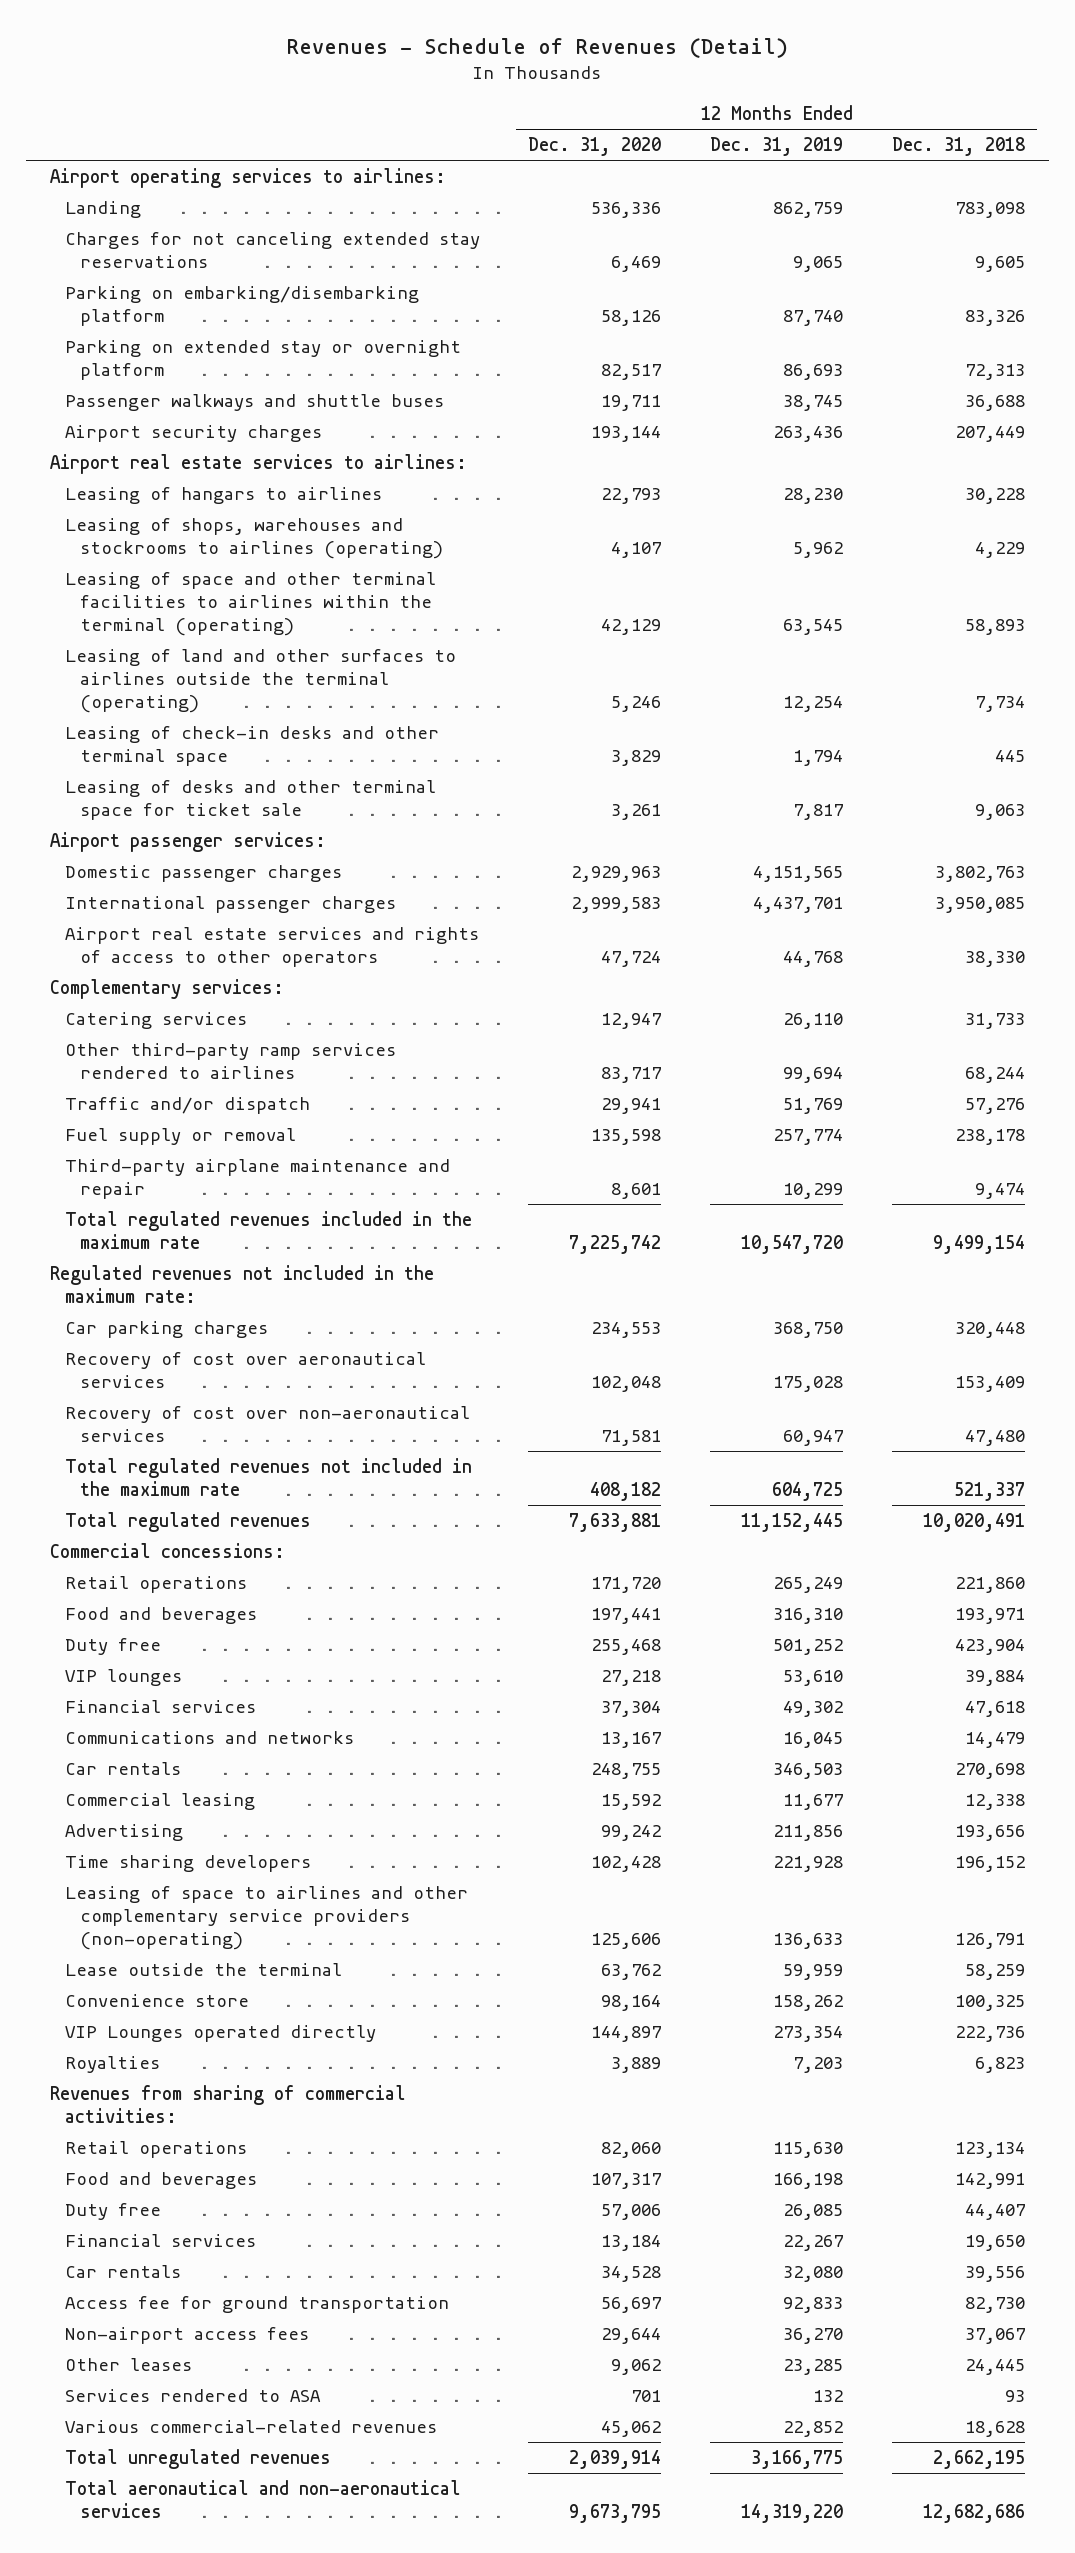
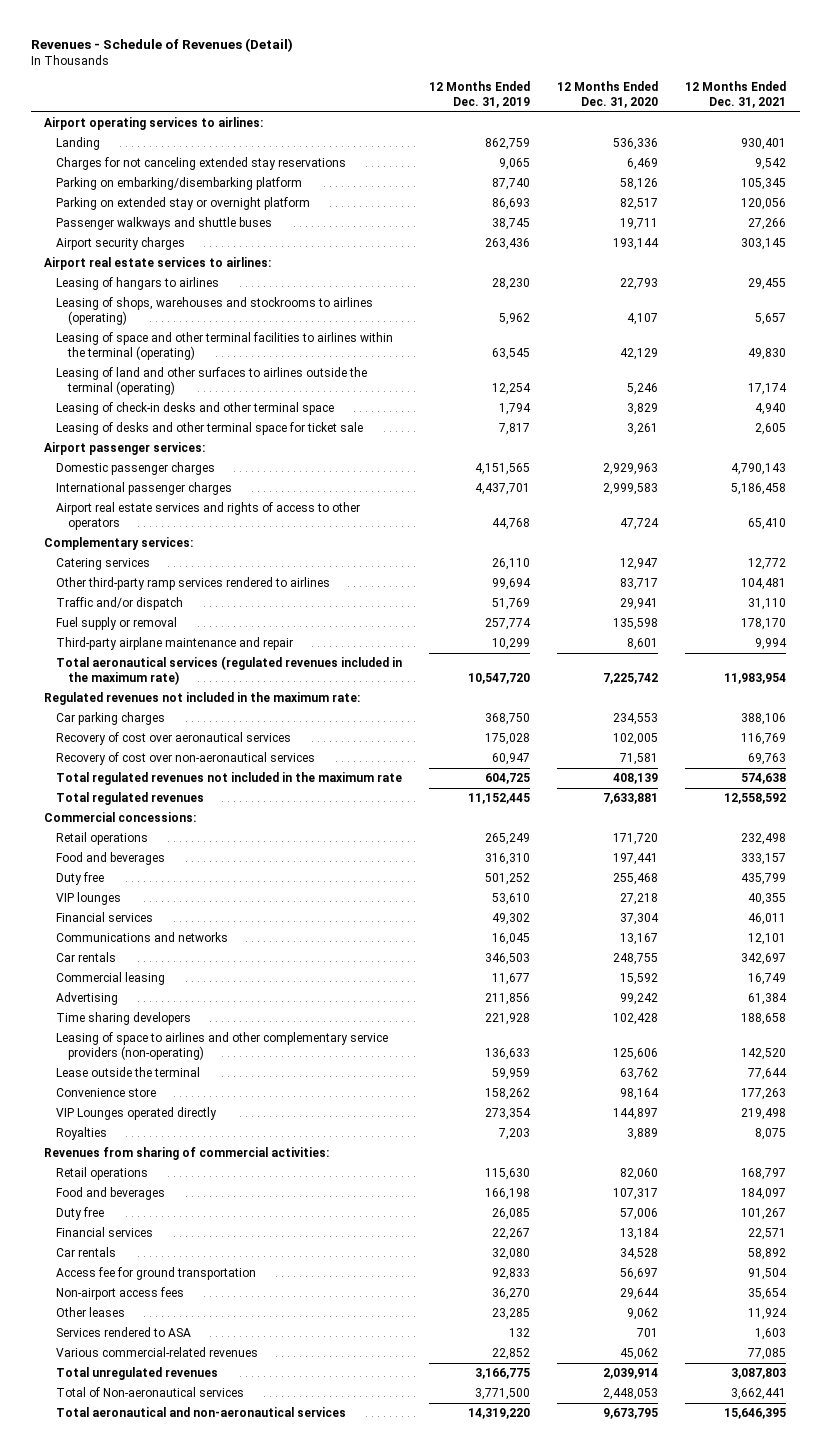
[891,137,1025,157] Dec. 31, 2018 -> none
none -> [685,80,787,108] 12 Months Ended Dec. 31, 2021
[64,1211,472,1250] Total regulated revenues included in the maximum rate -> [56,656,403,686] Total aeronautical services (regulated revenues included in the maximum rate)
[591,1376,662,1393] 102,048 -> [613,733,659,746] 102,005
[590,1482,662,1502] 408,182 -> [613,773,659,785] 408,139
none -> [56,1387,245,1398] Total of Non-aeronautical services

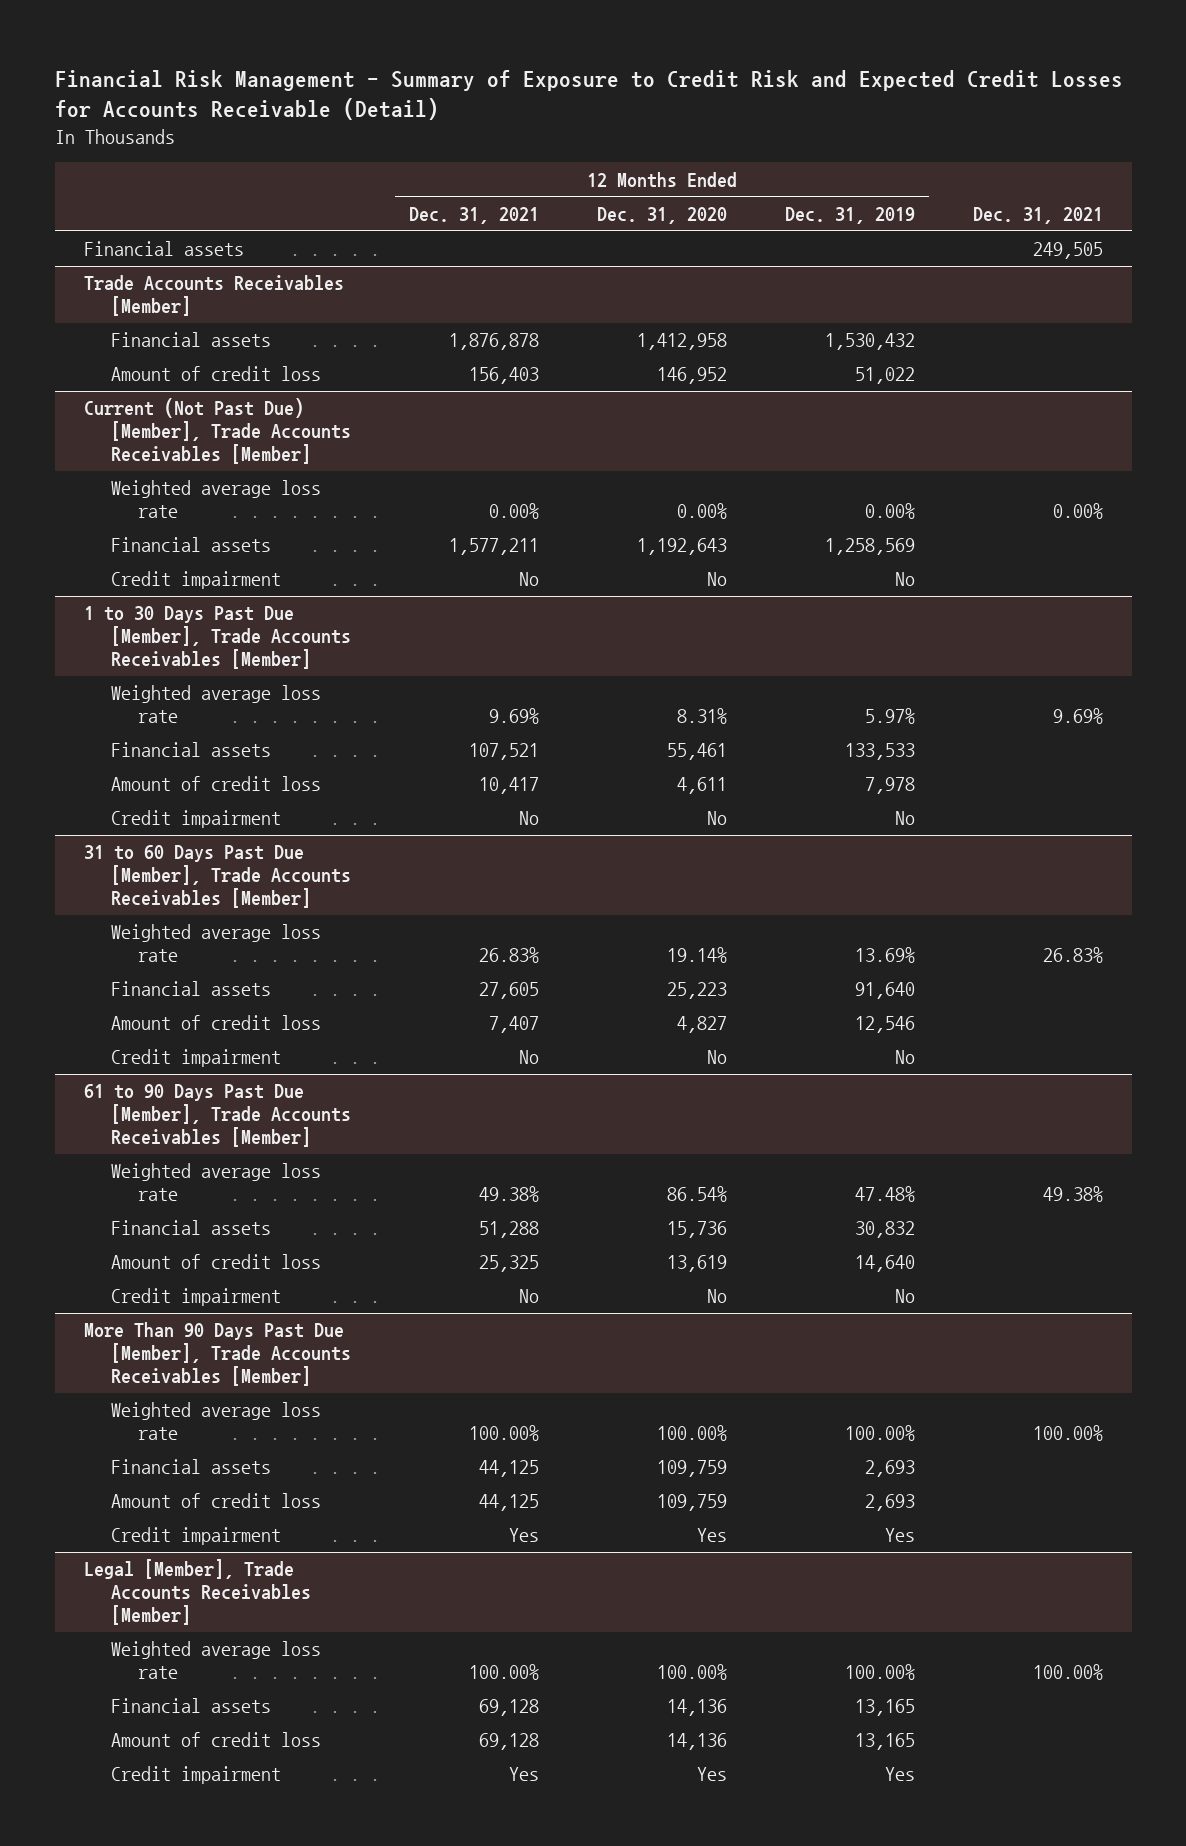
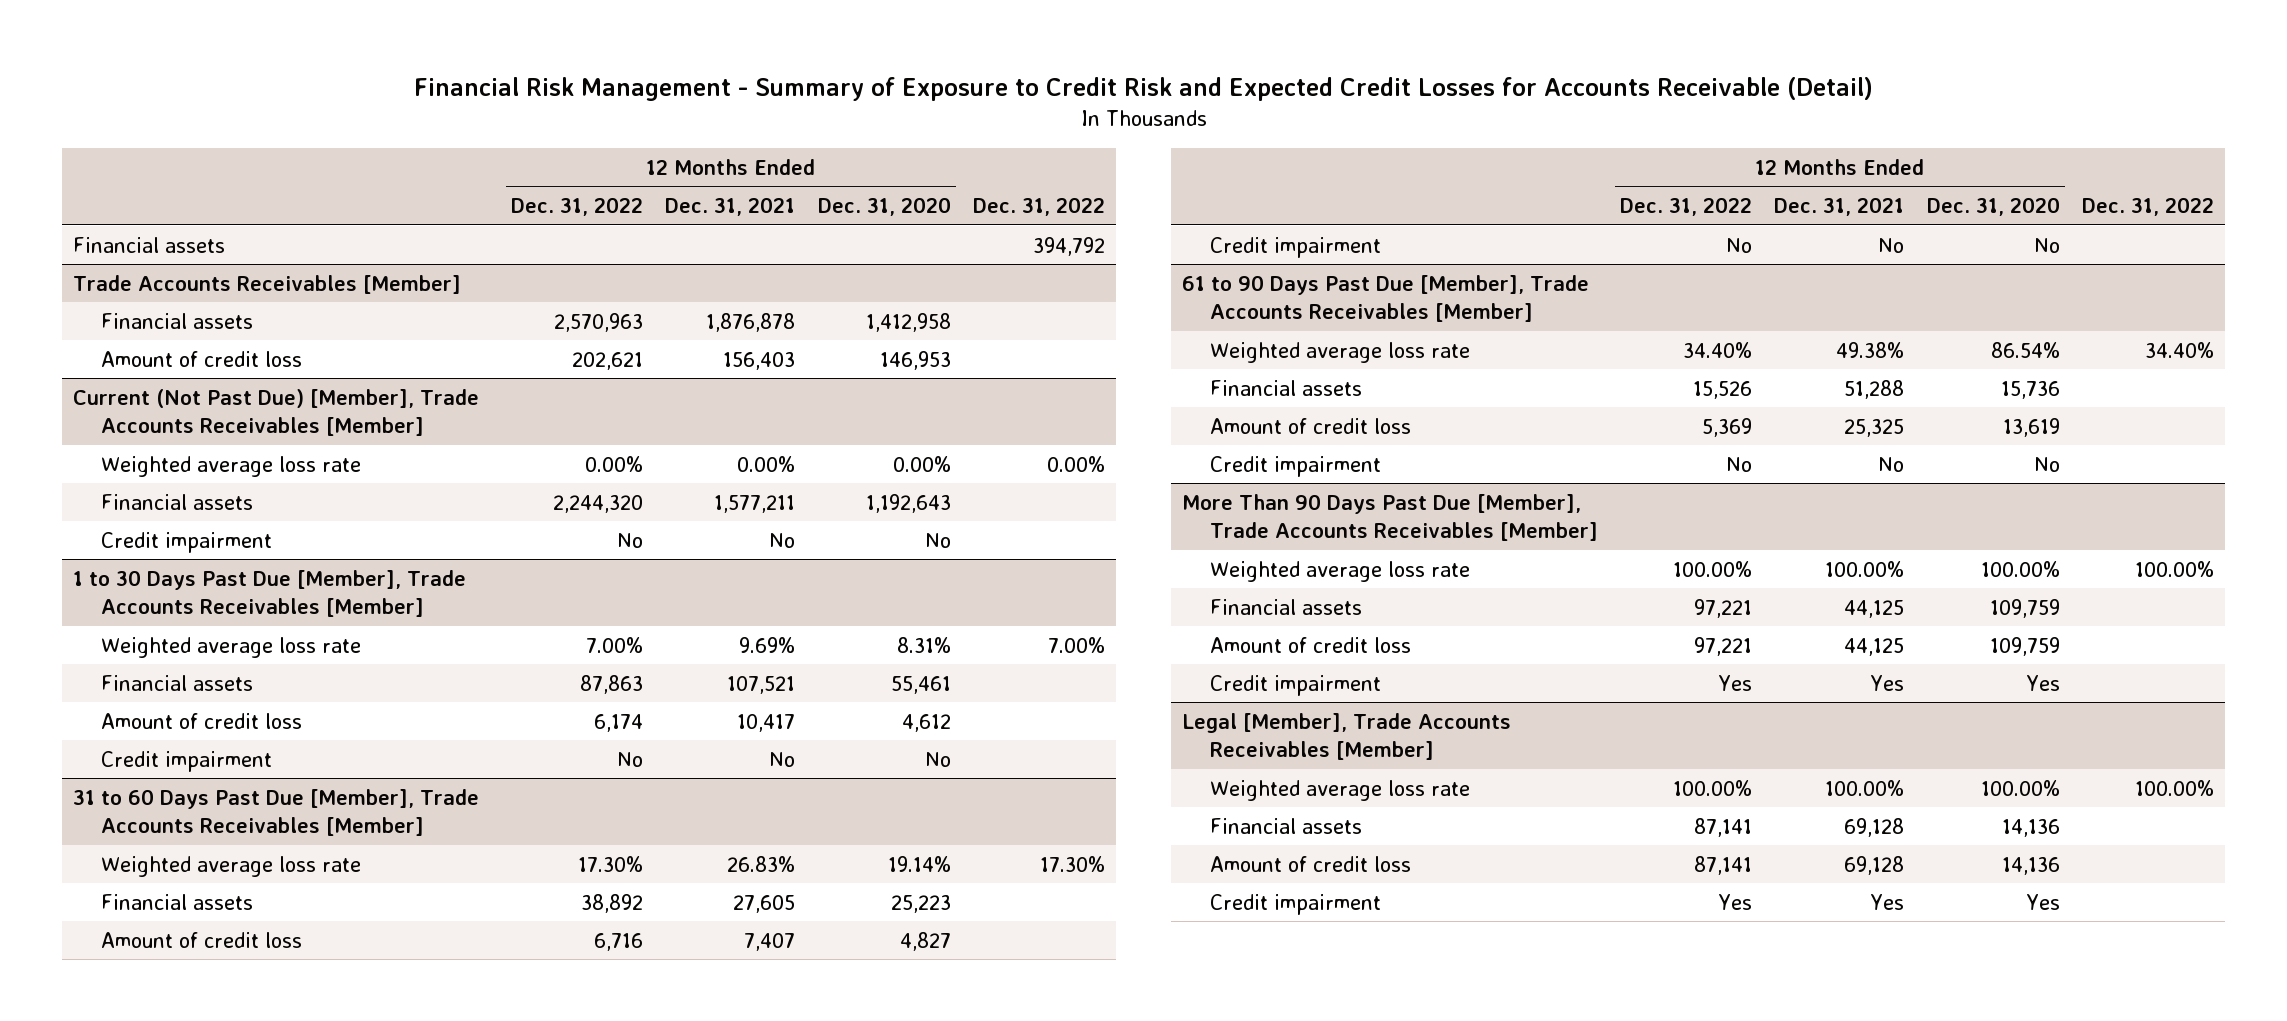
[784,206,915,224] Dec. 31, 2019 -> none
[972,206,1103,224] Dec. 31, 2021 -> none
none -> [511,197,644,217] Dec. 31, 2022
none -> [972,197,1105,217] Dec. 31, 2022
[656,367,727,385] 146,952 -> [879,350,951,370] 146,953
[676,777,727,795] 4,611 -> [901,713,951,732] 4,612

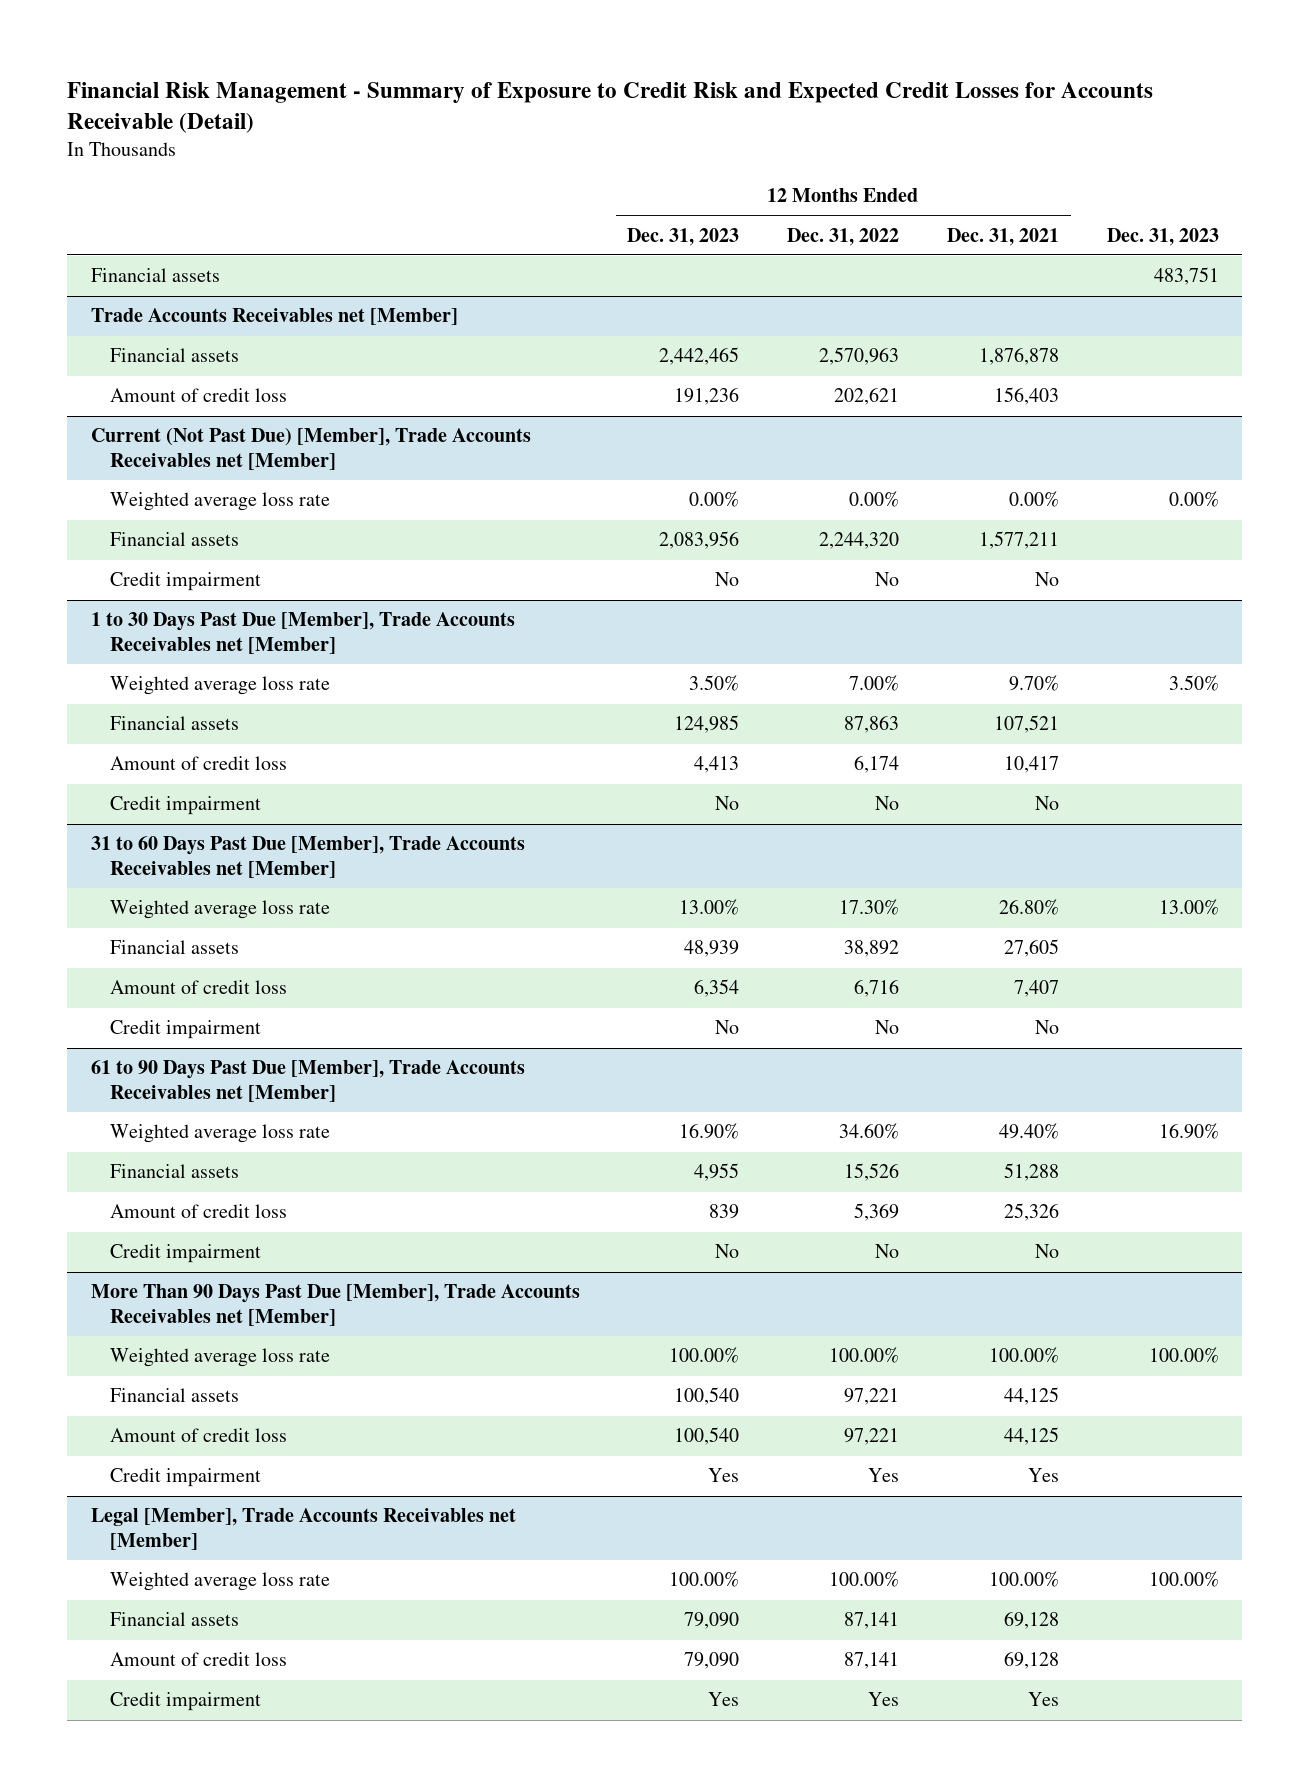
[817,197,951,217] Dec. 31, 2020 -> none
[972,197,1105,217] Dec. 31, 2022 -> none
none -> [627,227,740,246] Dec. 31, 2023
none -> [1106,227,1219,246] Dec. 31, 2023
[73,274,462,294] Trade Accounts Receivables [Member] -> [90,308,458,326] Trade Accounts Receivables net [Member]
[73,388,480,436] Current (Not Past Due) [Member], Trade Accounts Receivables [Member] -> [90,428,531,470] Current (Not Past Due) [Member], Trade Accounts Receivables net [Member]
[73,569,467,617] 1 to 30 Days Past Due [Member], Trade Accounts Receivables [Member] -> [90,612,515,654] 1 to 30 Days Past Due [Member], Trade Accounts Receivables net [Member]
[739,636,796,653] 9.69% -> [1008,675,1059,692] 9.70%
[73,788,480,836] 31 to 60 Days Past Due [Member], Trade Accounts Receivables [Member] -> [90,836,525,878] 31 to 60 Days Past Due [Member], Trade Accounts Receivables net [Member]
[727,855,796,872] 26.83% -> [998,899,1059,916] 26.80%
[1182,274,1590,322] 61 to 90 Days Past Due [Member], Trade Accounts Receivables [Member] -> [90,1060,525,1102] 61 to 90 Days Past Due [Member], Trade Accounts Receivables net [Member]
[1683,341,1753,358] 34.40% -> [839,1123,900,1140] 34.60%
[1836,341,1905,358] 49.38% -> [998,1123,1059,1140] 49.40%
[1844,418,1905,437] 25,325 -> [1003,1203,1059,1222] 25,326
[1182,493,1598,541] More Than 90 Days Past Due [Member], Trade Accounts Receivables [Member] -> [90,1284,580,1326] More Than 90 Days Past Due [Member], Trade Accounts Receivables net [Member]
[1182,712,1512,760] Legal [Member], Trade Accounts Receivables [Member] -> [90,1508,516,1550] Legal [Member], Trade Accounts Receivables net [Member]

